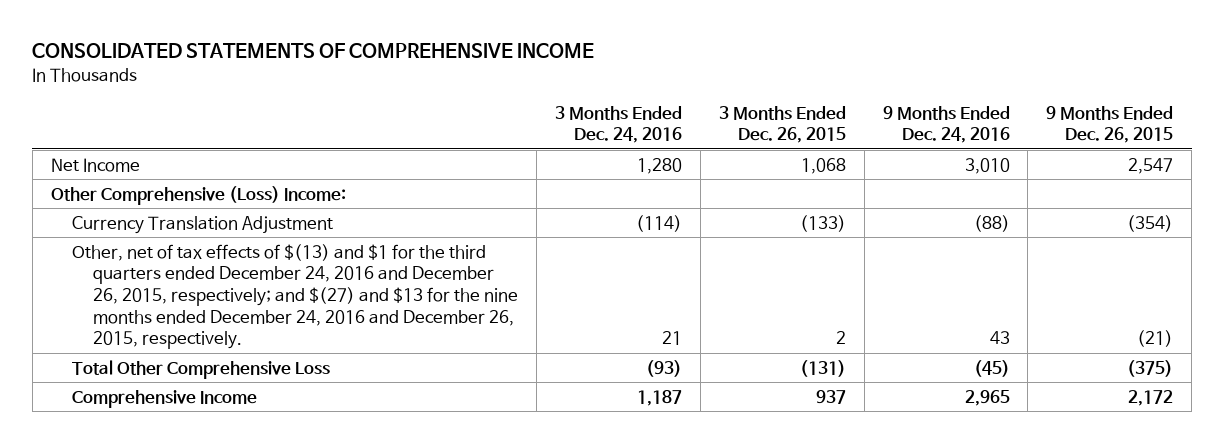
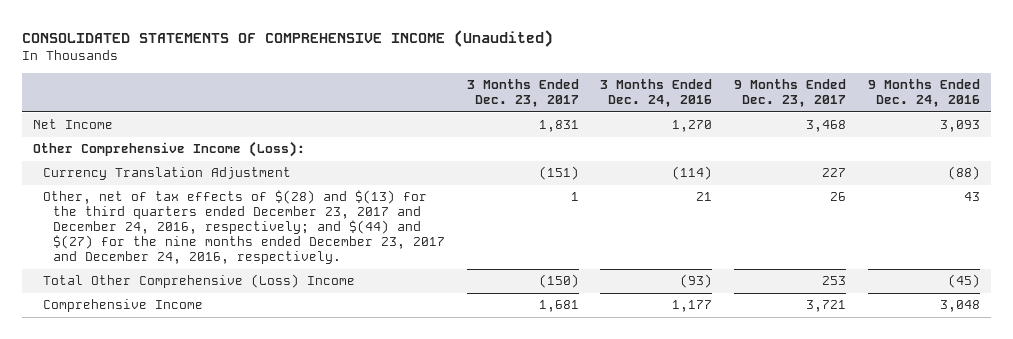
[32,43,595,59] CONSOLIDATED STATEMENTS OF COMPREHENSIVE INCOME -> [22,29,554,47] CONSOLIDATED STATEMENTS OF COMPREHENSIVE INCOME (Unaudited)
[718,105,846,144] 3 Months Ended Dec. 26, 2015 -> none
[1046,105,1174,144] 9 Months Ended Dec. 26, 2015 -> none
none -> [466,79,579,108] 3 Months Ended Dec. 23, 2017
none -> [734,79,847,108] 9 Months Ended Dec. 23, 2017
[636,157,682,174] 1,280 -> [672,120,713,133] 1,270
[964,157,1010,174] 3,010 -> [939,120,980,133] 3,093
[50,185,346,205] Other Comprehensive (Loss) Income: -> [33,141,306,158] Other Comprehensive Income (Loss):
[71,243,519,350] Other, net of tax effects of $(13) and $1 for the third quarters ended December 24, 2016 and December 26, 2015, respectively; and $(27) and $13 for the nine months ended December 24, 2016 and December 26, 2015, respectively. -> [43,190,446,265] Other, net of tax effects of $(28) and $(13) for the third quarters ended December 23, 2017 and December 24, 2016, respectively; and $(44) and $(27) for the nine months ended December 23, 2017 and December 24, 2016, respectively.
[71,359,330,379] Total Other Comprehensive Loss -> [43,274,356,289] Total Other Comprehensive (Loss) Income
[636,389,682,406] 1,187 -> [672,300,713,313] 1,177
[964,389,1010,406] 2,965 -> [939,300,980,313] 3,048

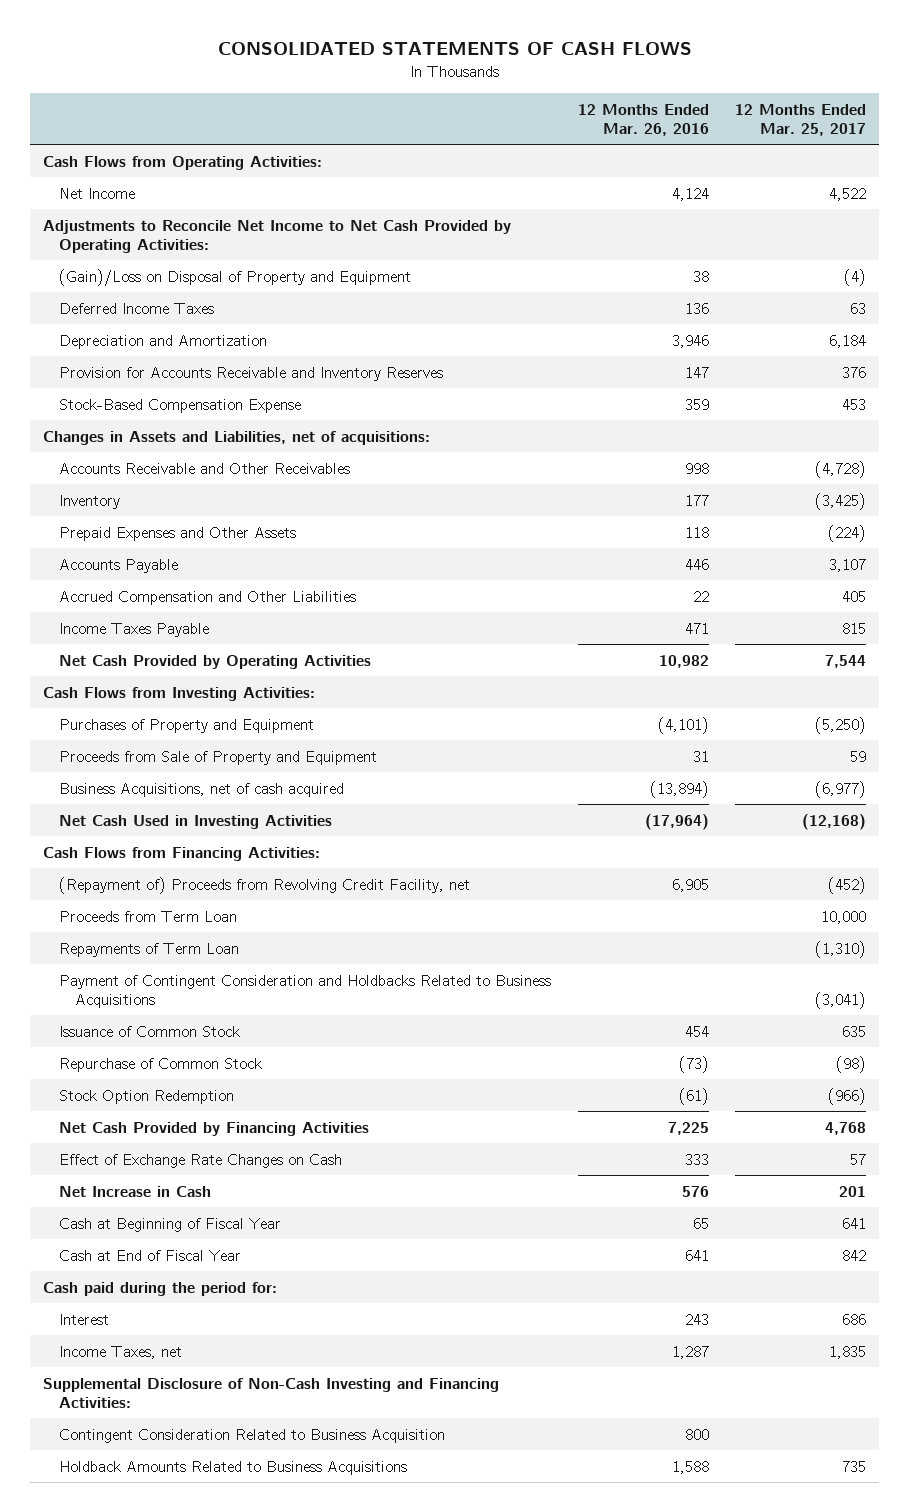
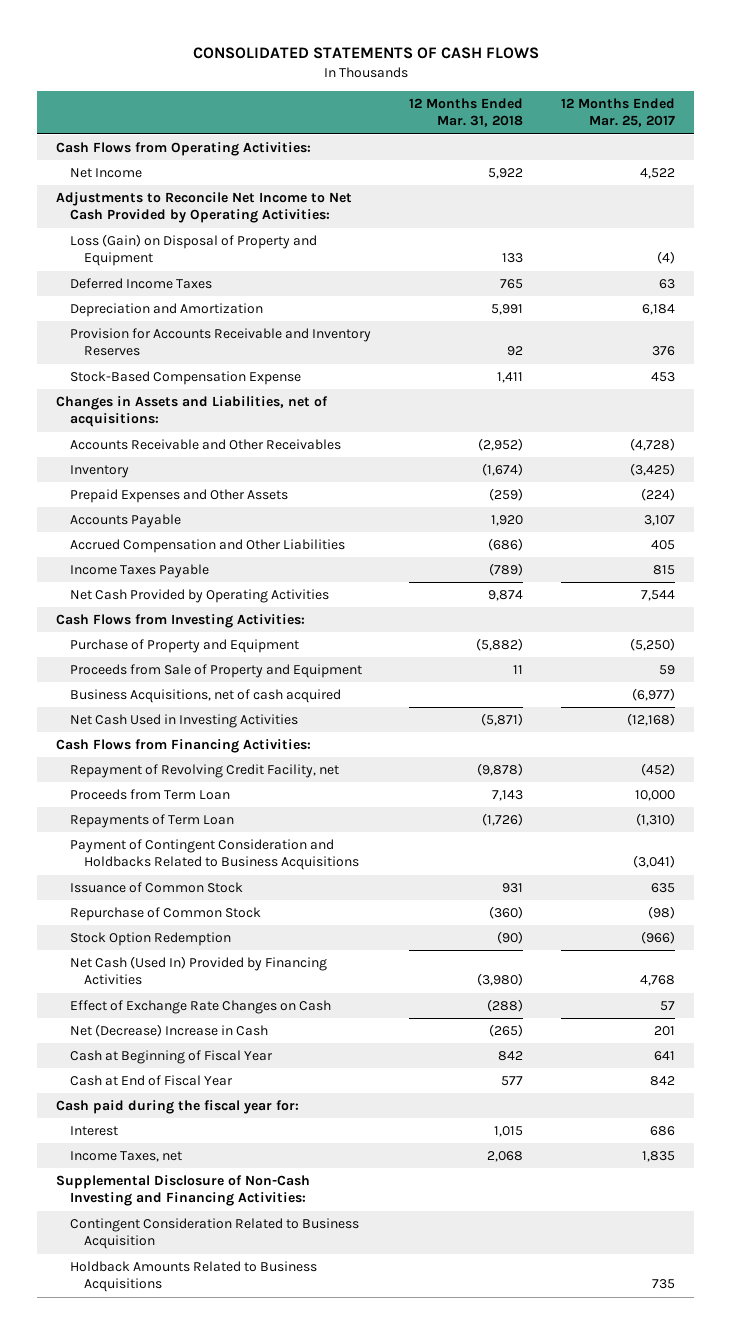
[577,103,709,136] 12 Months Ended Mar. 26, 2016 -> none
none -> [409,98,524,128] 12 Months Ended Mar. 31, 2018
[59,268,412,286] (Gain)/Loss on Disposal of Property and Equipment -> [70,234,318,267] Loss (Gain) on Disposal of Property and Equipment
[59,718,315,733] Purchases of Property and Equipment -> [70,639,300,654] Purchase of Property and Equipment
[59,876,471,894] (Repayment of) Proceeds from Revolving Credit Facility, net -> [70,764,340,779] Repayment of Revolving Credit Facility, net
[59,1121,370,1136] Net Cash Provided by Financing Activities -> [70,956,328,986] Net Cash (Used In) Provided by Financing Activities
[59,1185,212,1197] Net Increase in Cash -> [70,1024,269,1038] Net (Decrease) Increase in Cash
[43,1281,278,1296] Cash paid during the period for: -> [55,1100,299,1115] Cash paid during the fiscal year for:

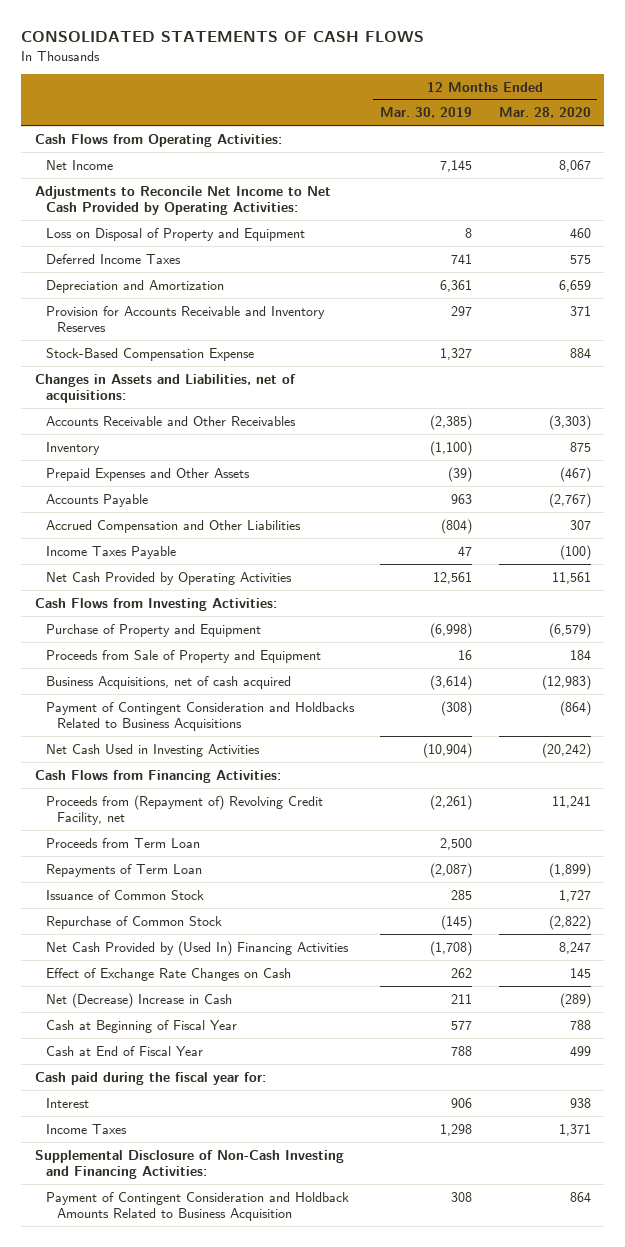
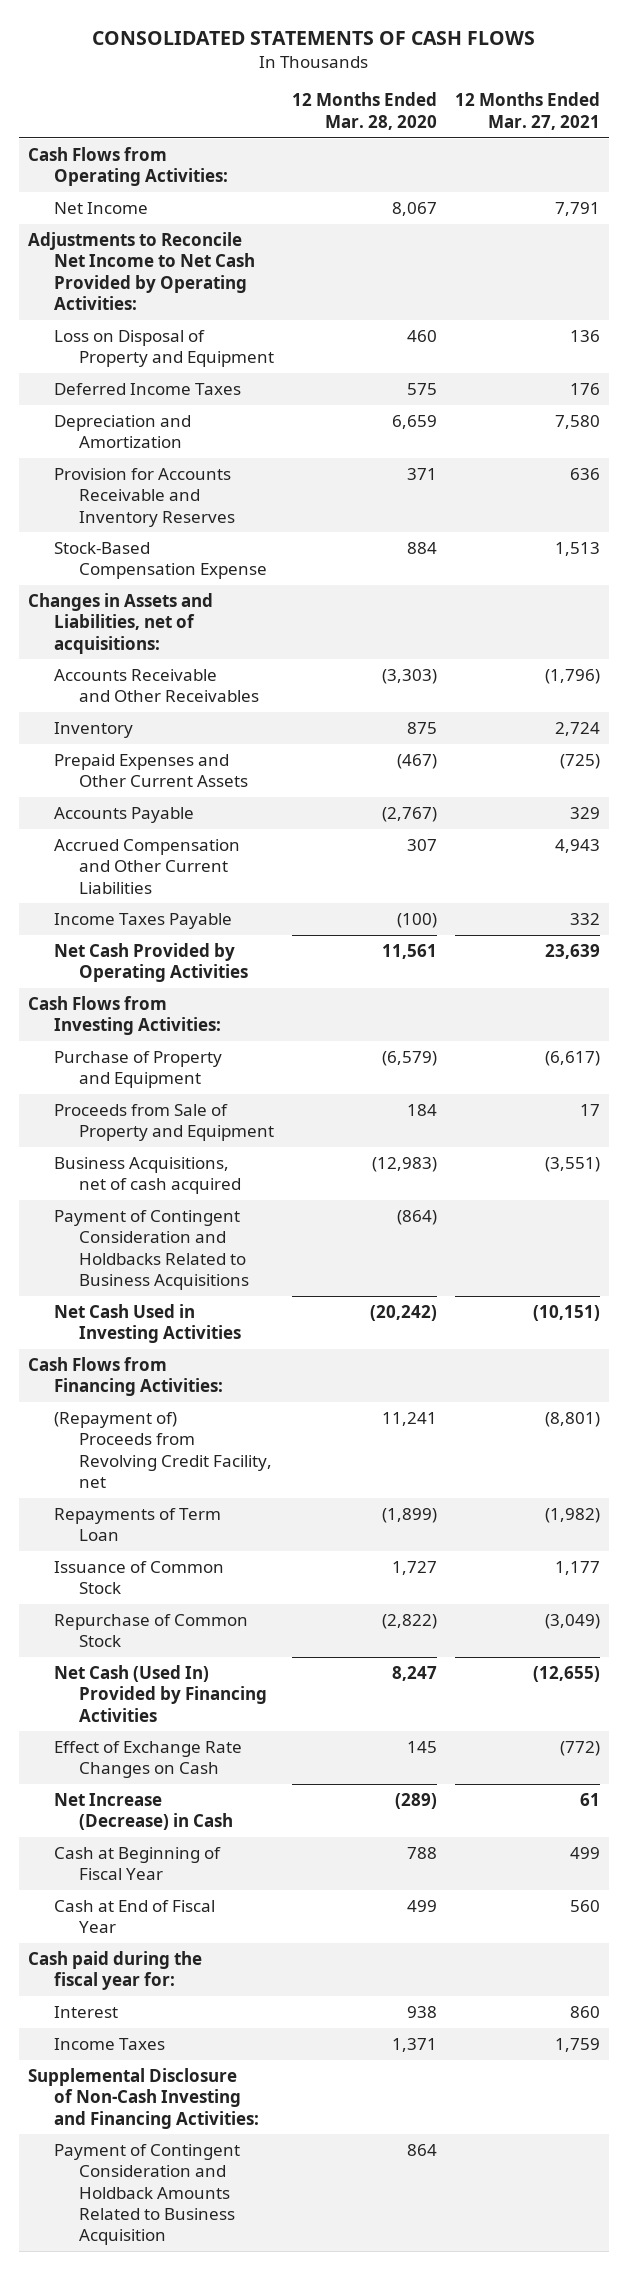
[380,107,473,119] Mar. 30, 2019 -> none
none -> [455,92,601,130] 12 Months Ended Mar. 27, 2021
[45,467,250,481] Prepaid Expenses and Other Assets -> [53,754,249,788] Prepaid Expenses and Other Current Assets
[45,519,301,533] Accrued Compensation and Other Liabilities -> [53,839,240,894] Accrued Compensation and Other Current Liabilities
[45,837,200,848] Proceeds from Term Loan -> none
[45,794,323,826] Proceeds from (Repayment of) Revolving Credit Facility, net -> [53,1412,273,1488] (Repayment of) Proceeds from Revolving Credit Facility, net
[45,940,349,956] Net Cash Provided by (Used In) Financing Activities -> [53,1665,268,1722] Net Cash (Used In) Provided by Financing Activities
[45,992,232,1008] Net (Decrease) Increase in Cash -> [53,1793,234,1831] Net Increase (Decrease) in Cash

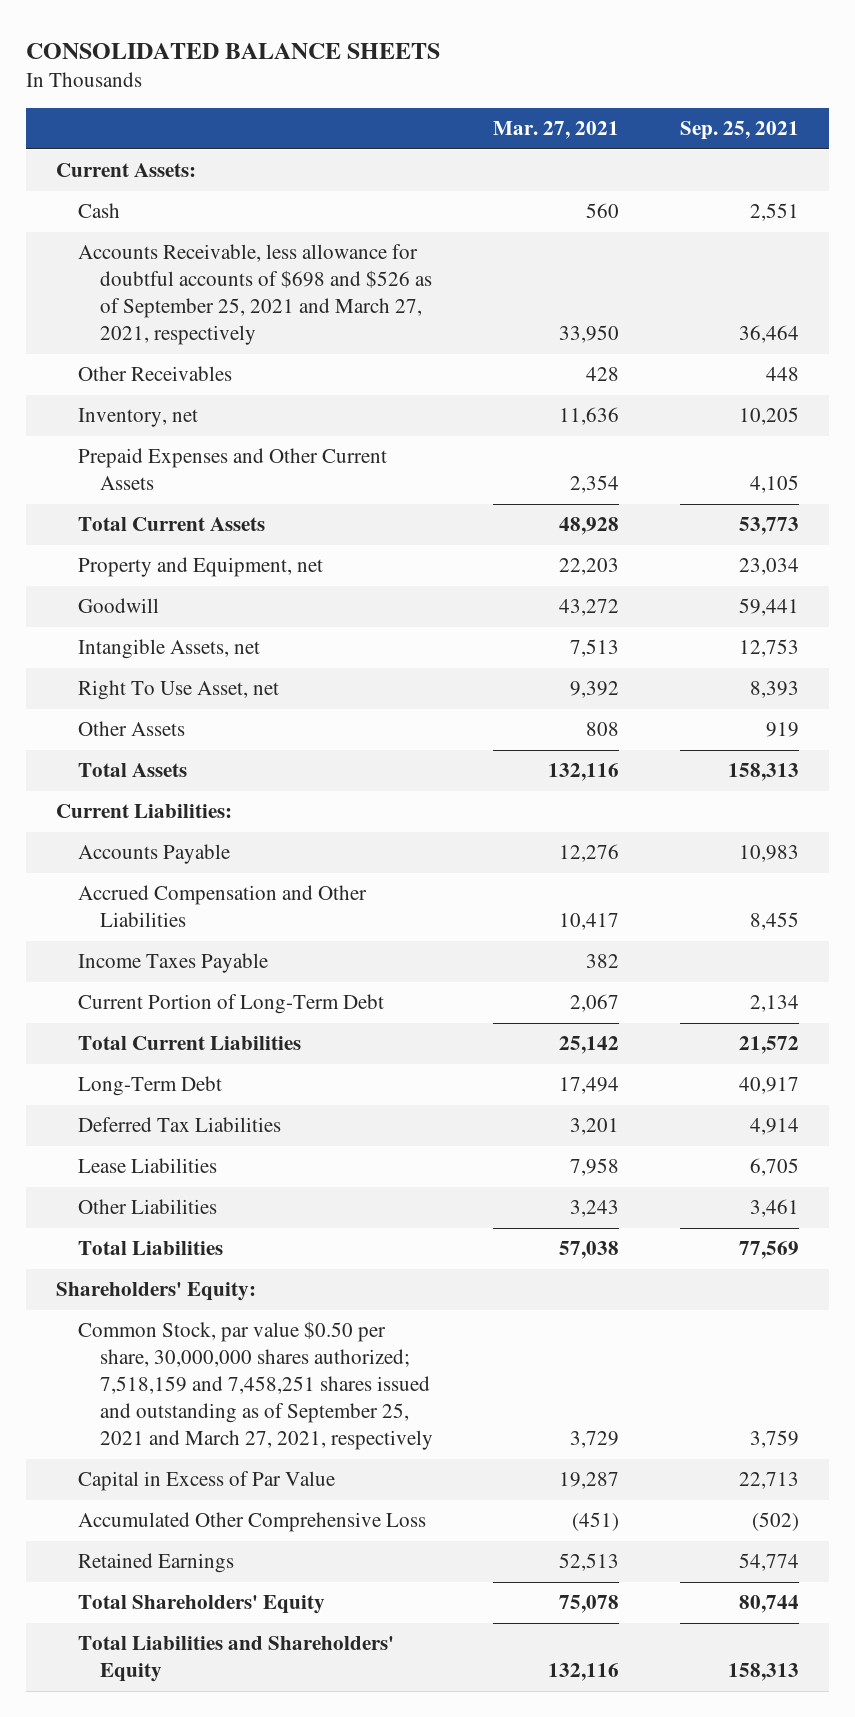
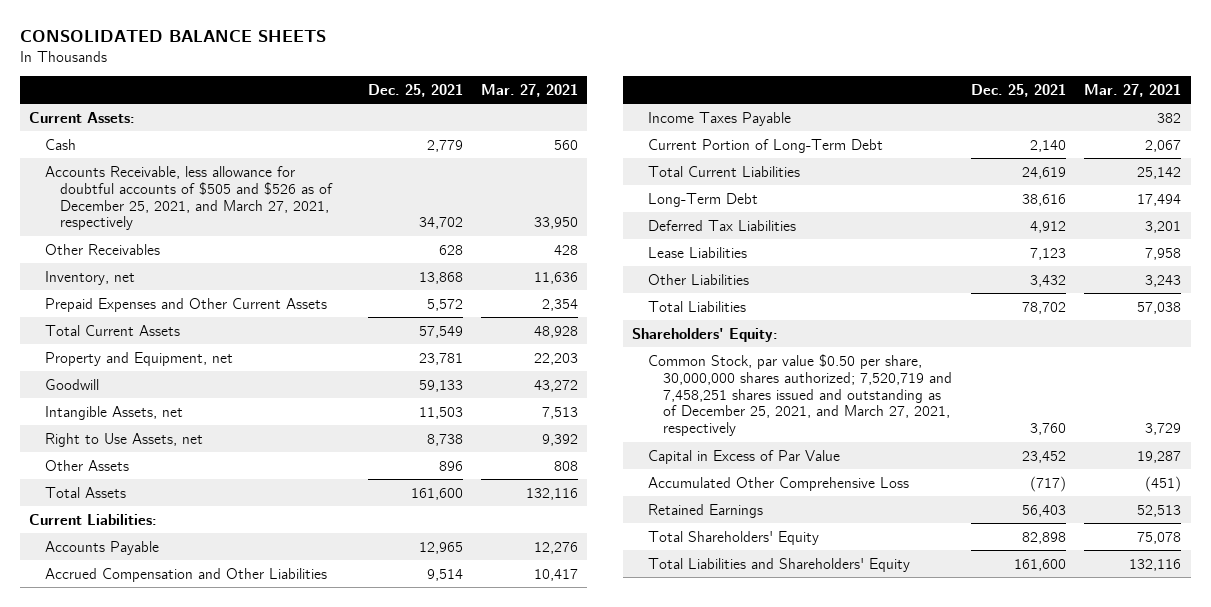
[679,121,799,141] Sep. 25, 2021 -> none
none -> [367,83,463,97] Dec. 25, 2021
[78,244,432,346] Accounts Receivable, less allowance for doubtful accounts of $698 and $526 as of September 25, 2021 and March 27, 2021, respectively -> [44,165,334,231] Accounts Receivable, less allowance for doubtful accounts of $505 and $526 as of December 25, 2021, and March 27, 2021, respectively
[78,680,280,701] Right To Use Asset, net -> [44,432,203,447] Right to Use Assets, net
[78,1321,433,1450] Common Stock, par value $0.50 per share, 30,000,000 shares authorized; 7,518,159 and 7,458,251 shares issued and outstanding as of September 25, 2021 and March 27, 2021, respectively -> [647,353,953,437] Common Stock, par value $0.50 per share, 30,000,000 shares authorized; 7,520,719 and 7,458,251 shares issued and outstanding as of December 25, 2021, and March 27, 2021, respectively

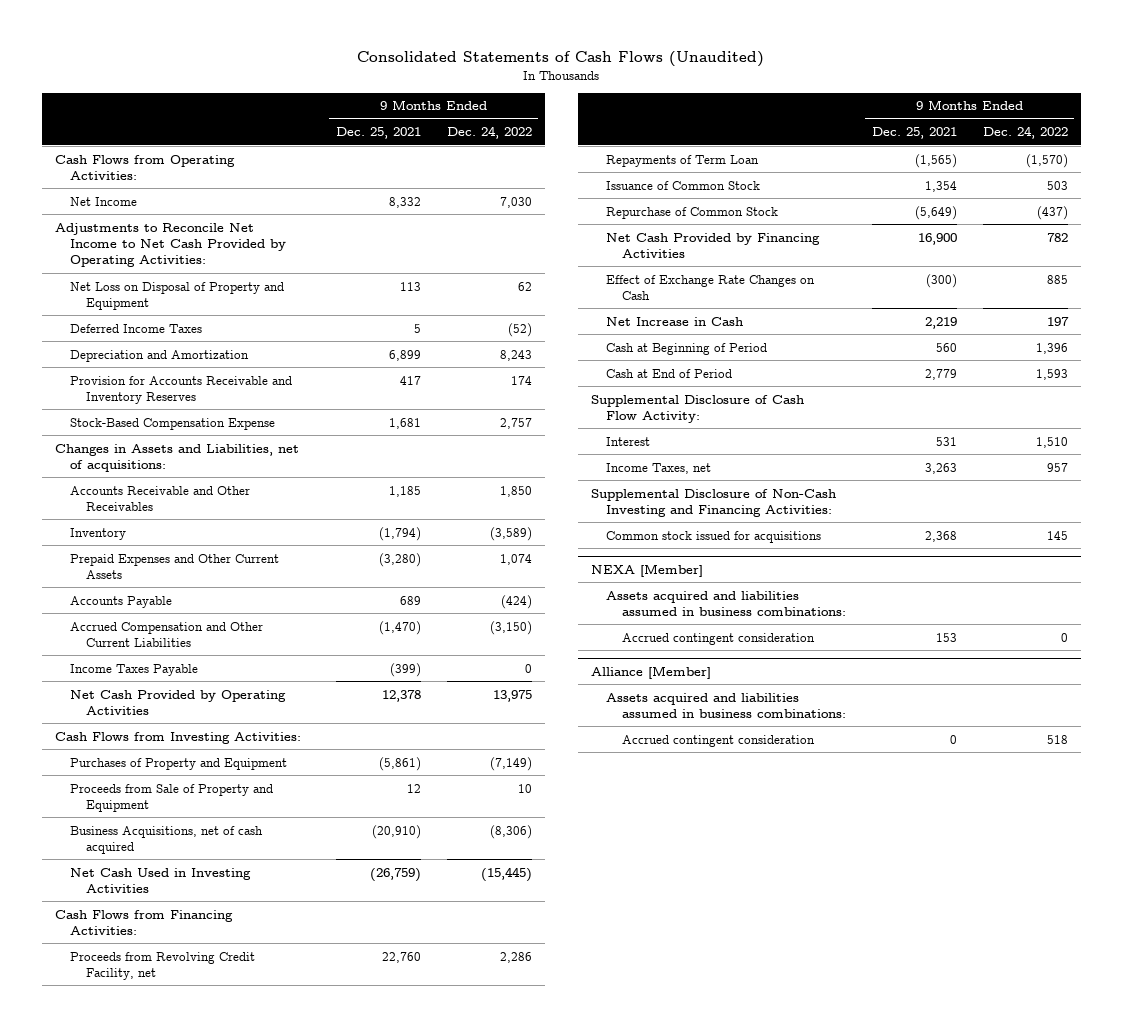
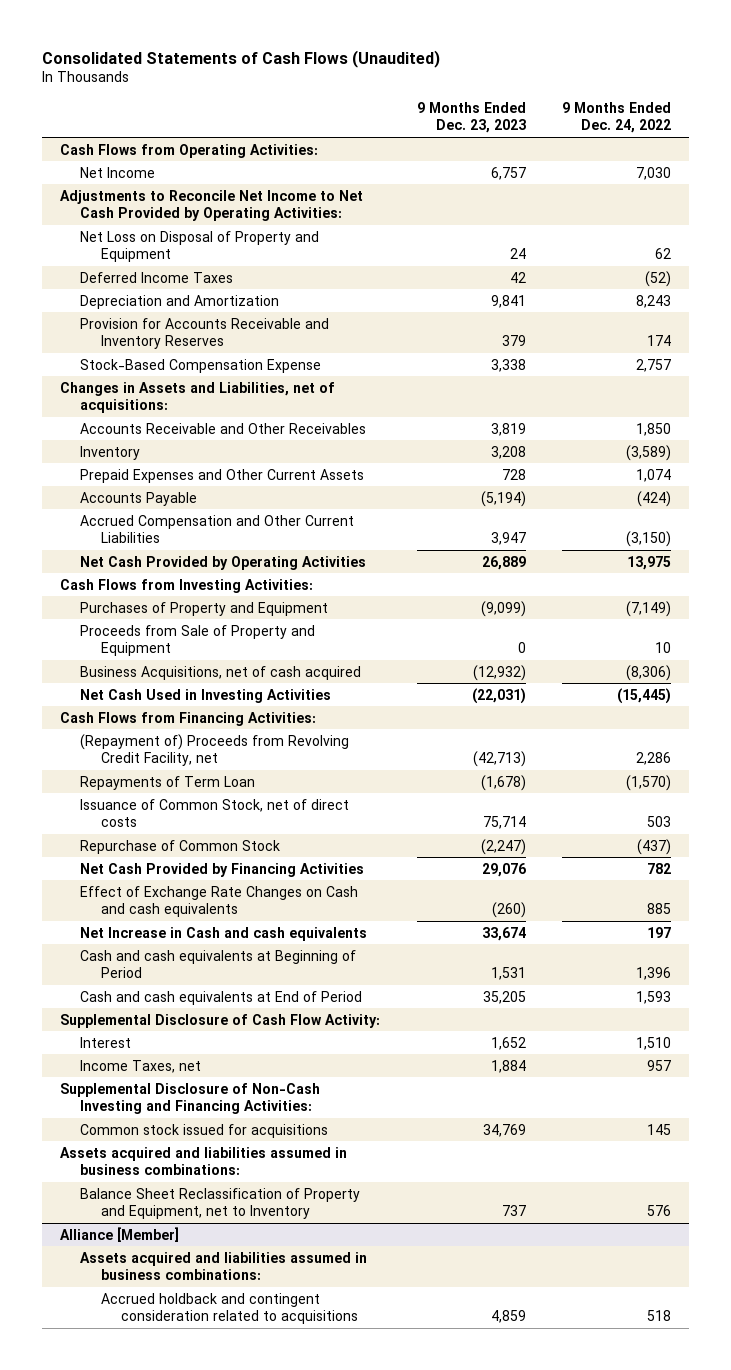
[335,127,421,140] Dec. 25, 2021 -> none
none -> [416,101,526,134] 9 Months Ended Dec. 23, 2023
[70,663,199,676] Income Taxes Payable -> none
[70,951,256,980] Proceeds from Revolving Credit Facility, net -> [80,733,350,767] (Repayment of) Proceeds from Revolving Credit Facility, net
[606,180,761,190] Issuance of Common Stock -> [80,798,350,828] Issuance of Common Stock, net of direct costs
[606,274,816,300] Effect of Exchange Rate Changes on Cash -> [80,885,359,918] Effect of Exchange Rate Changes on Cash and cash equivalents
[606,316,744,326] Net Increase in Cash -> [80,926,368,941] Net Increase in Cash and cash equivalents
[606,342,768,355] Cash at Beginning of Period -> [80,949,357,979] Cash and cash equivalents at Beginning of Period
[606,368,733,378] Cash at End of Period -> [80,990,363,1005] Cash and cash equivalents at End of Period
[590,563,703,577] NEXA [Member] -> none
[621,632,815,645] Accrued contingent consideration -> none
none -> [80,1187,361,1220] Balance Sheet Reclassification of Property and Equipment, net to Inventory
[621,734,815,747] Accrued contingent consideration -> [100,1292,358,1325] Accrued holdback and contingent consideration related to acquisitions

